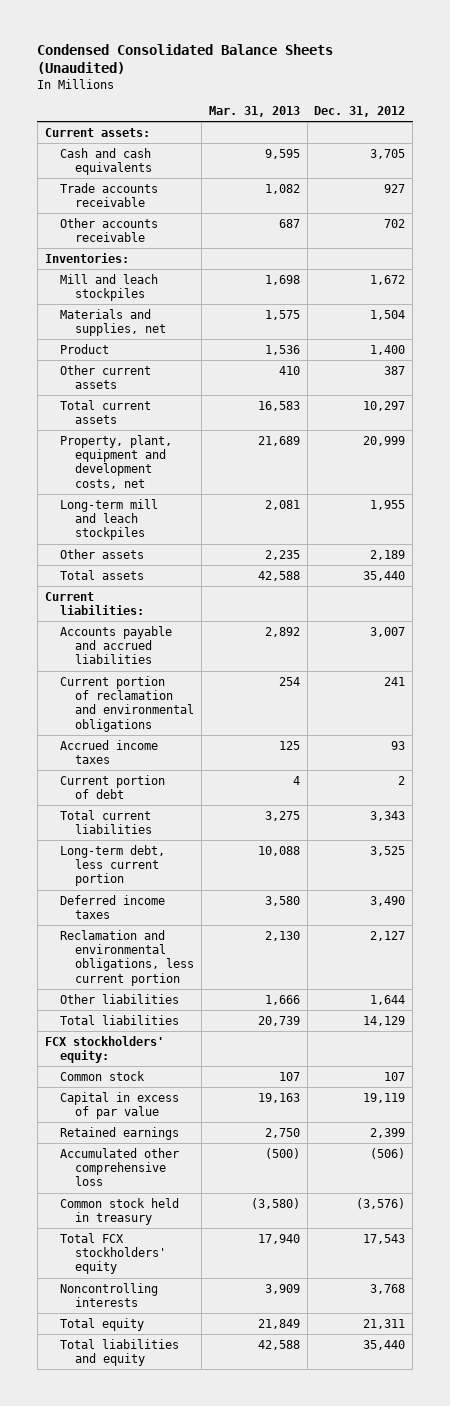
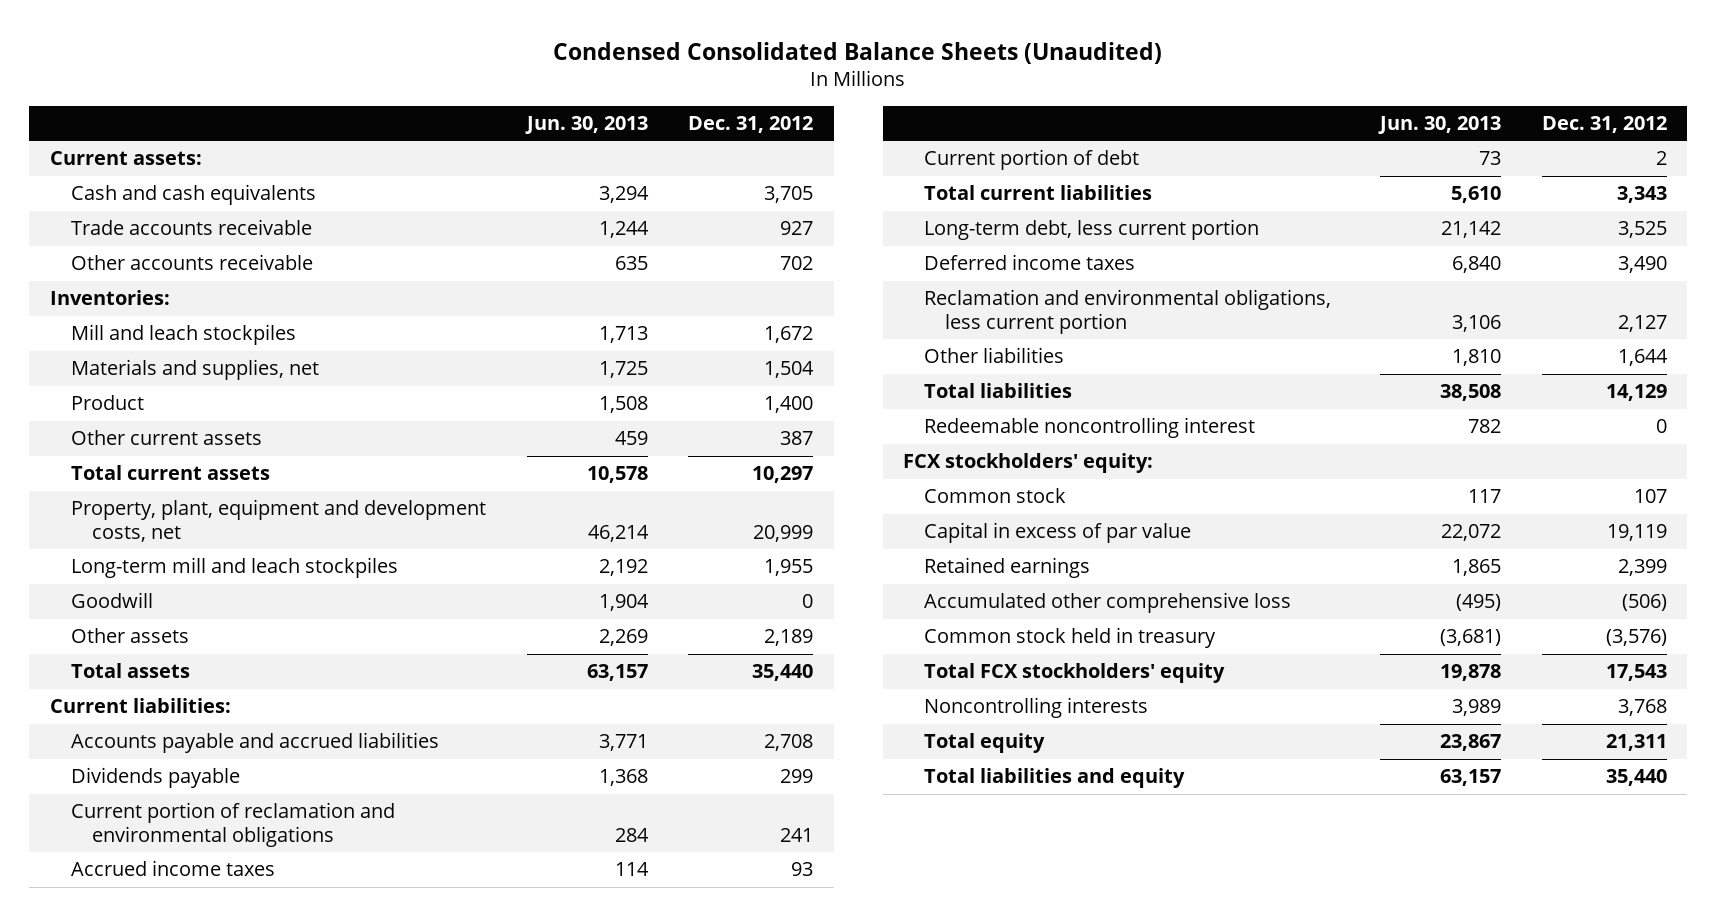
[208,105,300,117] Mar. 31, 2013 -> none
none -> [524,115,648,134] Jun. 30, 2013
none -> [70,592,153,609] Goodwill
[370,626,406,637] 3,007 -> [764,734,814,752] 2,708
none -> [70,767,240,789] Dividends payable
none -> [924,417,1256,439] Redeemable noncontrolling interest

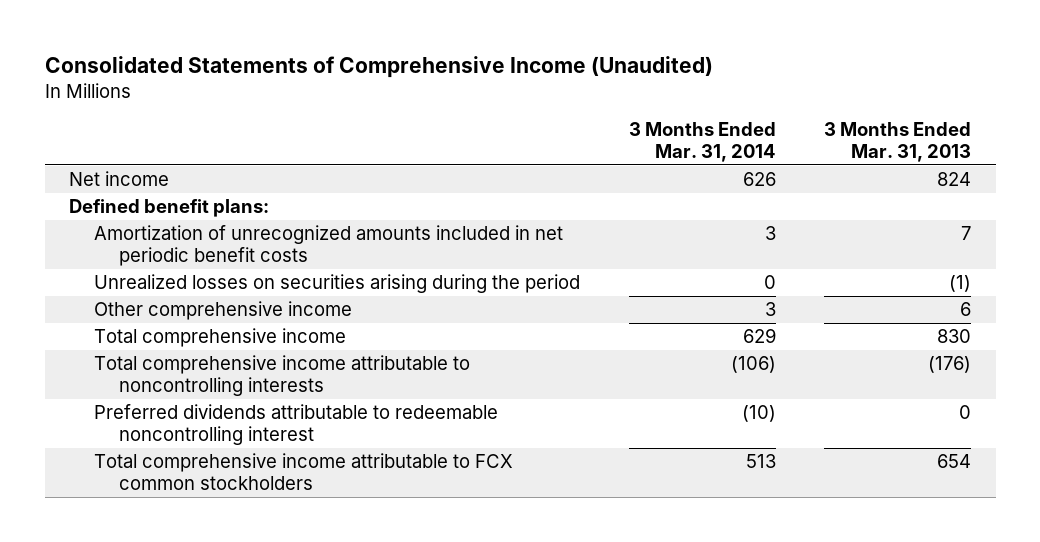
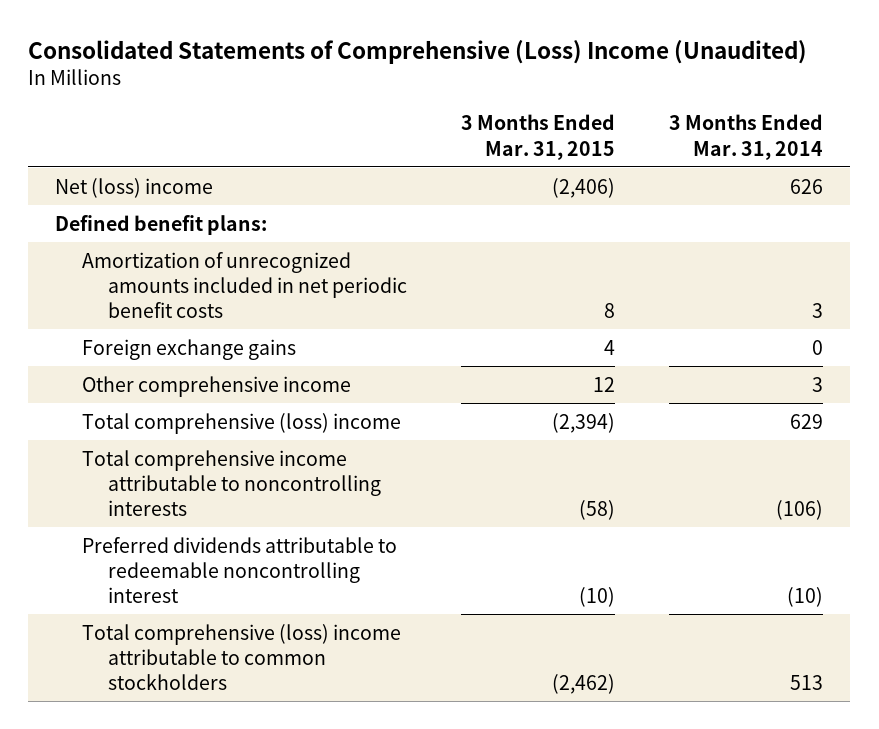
[44,56,713,79] Consolidated Statements of Comprehensive Income (Unaudited) -> [28,39,808,64] Consolidated Statements of Comprehensive (Loss) Income (Unaudited)
[824,121,972,163] 3 Months Ended Mar. 31, 2013 -> none
none -> [461,114,616,160] 3 Months Ended Mar. 31, 2015
[69,171,170,187] Net income -> [55,177,214,198] Net (loss) income
[94,274,581,294] Unrealized losses on securities arising during the period -> none
none -> [81,338,296,360] Foreign exchange gains
[94,328,347,348] Total comprehensive income -> [81,412,401,434] Total comprehensive (loss) income
[94,453,514,491] Total comprehensive income attributable to FCX common stockholders -> [81,623,401,690] Total comprehensive (loss) income attributable to common stockholders

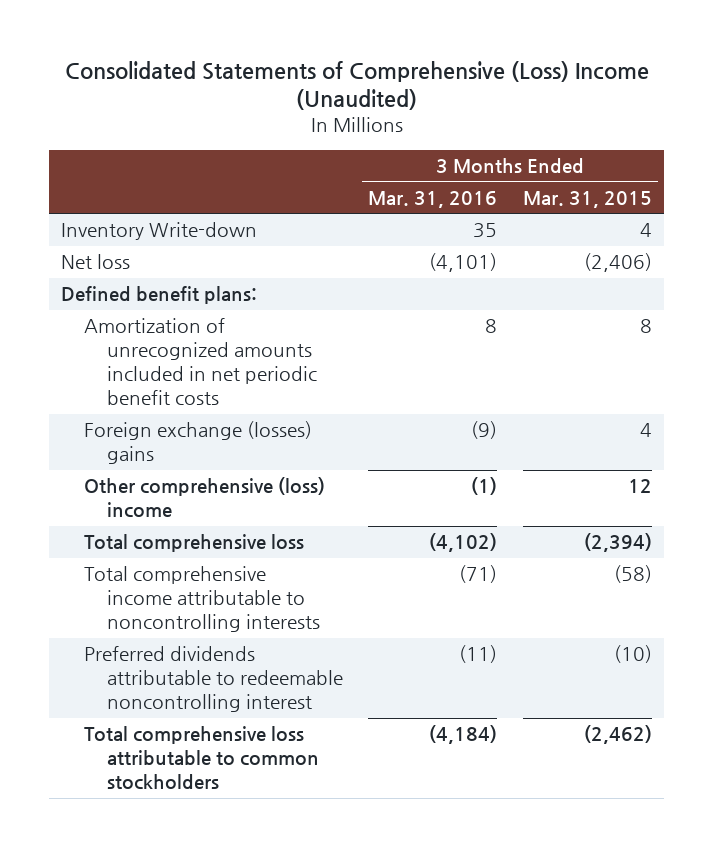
[669,114,824,160] 3 Months Ended Mar. 31, 2014 -> none
none -> [368,190,498,208] Mar. 31, 2016
none -> [61,222,258,241] Inventory Write-down
[55,177,214,198] Net (loss) income -> [61,254,131,270] Net loss
[81,338,296,360] Foreign exchange gains -> [84,421,313,465] Foreign exchange (losses) gains
[81,375,351,397] Other comprehensive income -> [84,477,326,519] Other comprehensive (loss) income
[81,412,401,434] Total comprehensive (loss) income -> [84,534,305,553] Total comprehensive loss
[81,623,401,690] Total comprehensive (loss) income attributable to common stockholders -> [84,726,319,791] Total comprehensive loss attributable to common stockholders

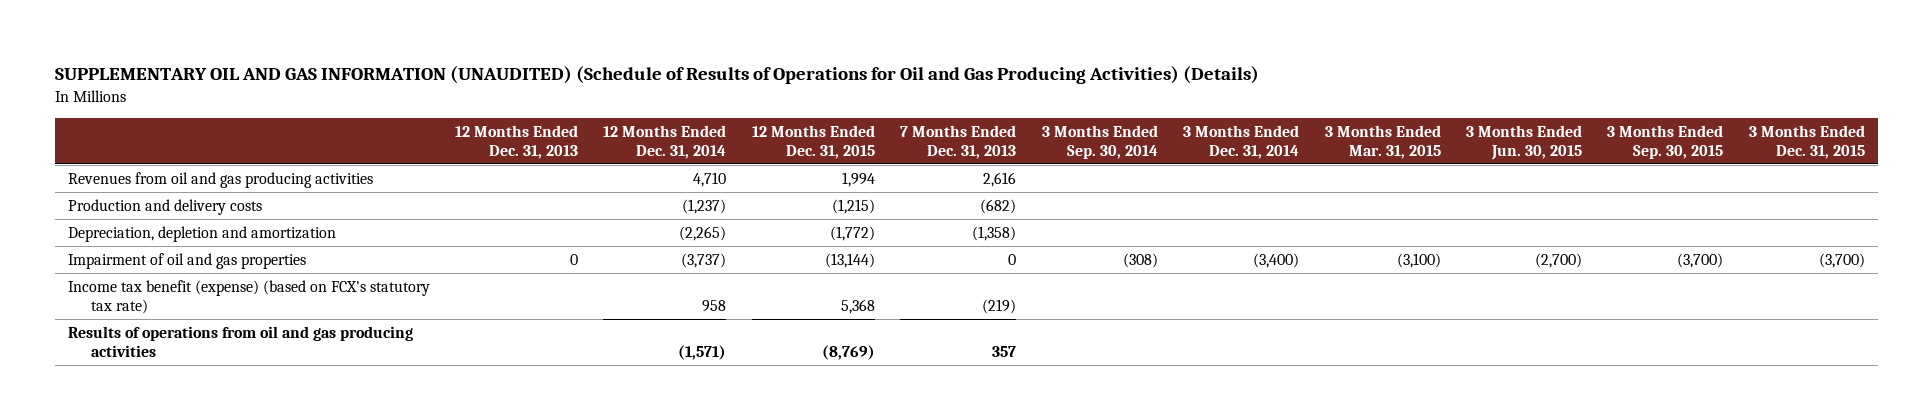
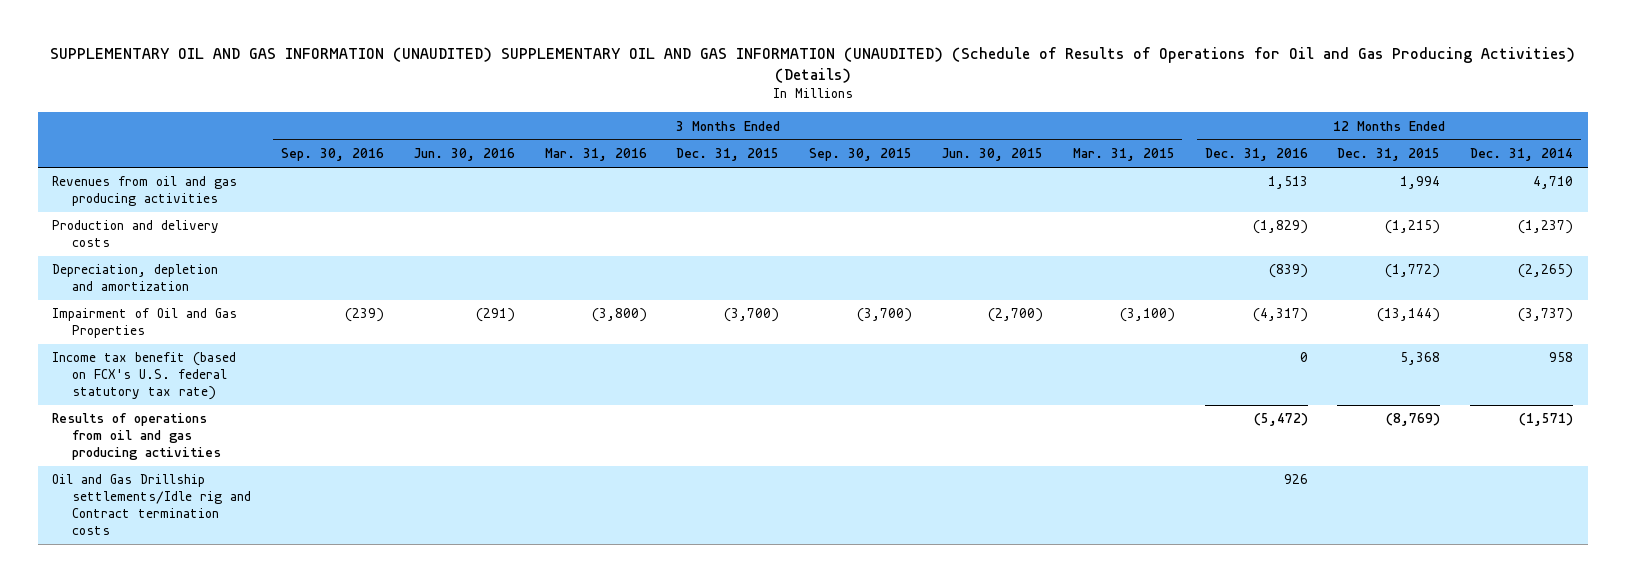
[54,65,1259,84] SUPPLEMENTARY OIL AND GAS INFORMATION (UNAUDITED) (Schedule of Results of Operations for Oil and Gas Producing Activities) (Details) -> [49,46,1575,83] SUPPLEMENTARY OIL AND GAS INFORMATION (UNAUDITED) SUPPLEMENTARY OIL AND GAS INFORMATION (UNAUDITED) (Schedule of Results of Operations for Oil and Gas Producing Activities) (Details)
[454,124,578,159] 12 Months Ended Dec. 31, 2013 -> none
[900,124,1017,159] 7 Months Ended Dec. 31, 2013 -> none
[1041,124,1158,159] 3 Months Ended Sep. 30, 2014 -> none
[1183,124,1300,159] 3 Months Ended Dec. 31, 2014 -> none
none -> [280,148,384,162] Sep. 30, 2016
none -> [413,148,515,162] Jun. 30, 2016
none -> [544,148,647,162] Mar. 31, 2016
none -> [1204,148,1308,162] Dec. 31, 2016
[67,253,306,270] Impairment of oil and gas properties -> [52,308,238,339] Impairment of Oil and Gas Properties
[67,280,430,314] Income tax benefit (expense) (based on FCX's statutory tax rate) -> [52,352,237,401] Income tax benefit (based on FCX's U.S. federal statutory tax rate)
none -> [52,474,252,536] Oil and Gas Drillship settlements/Idle rig and Contract termination costs

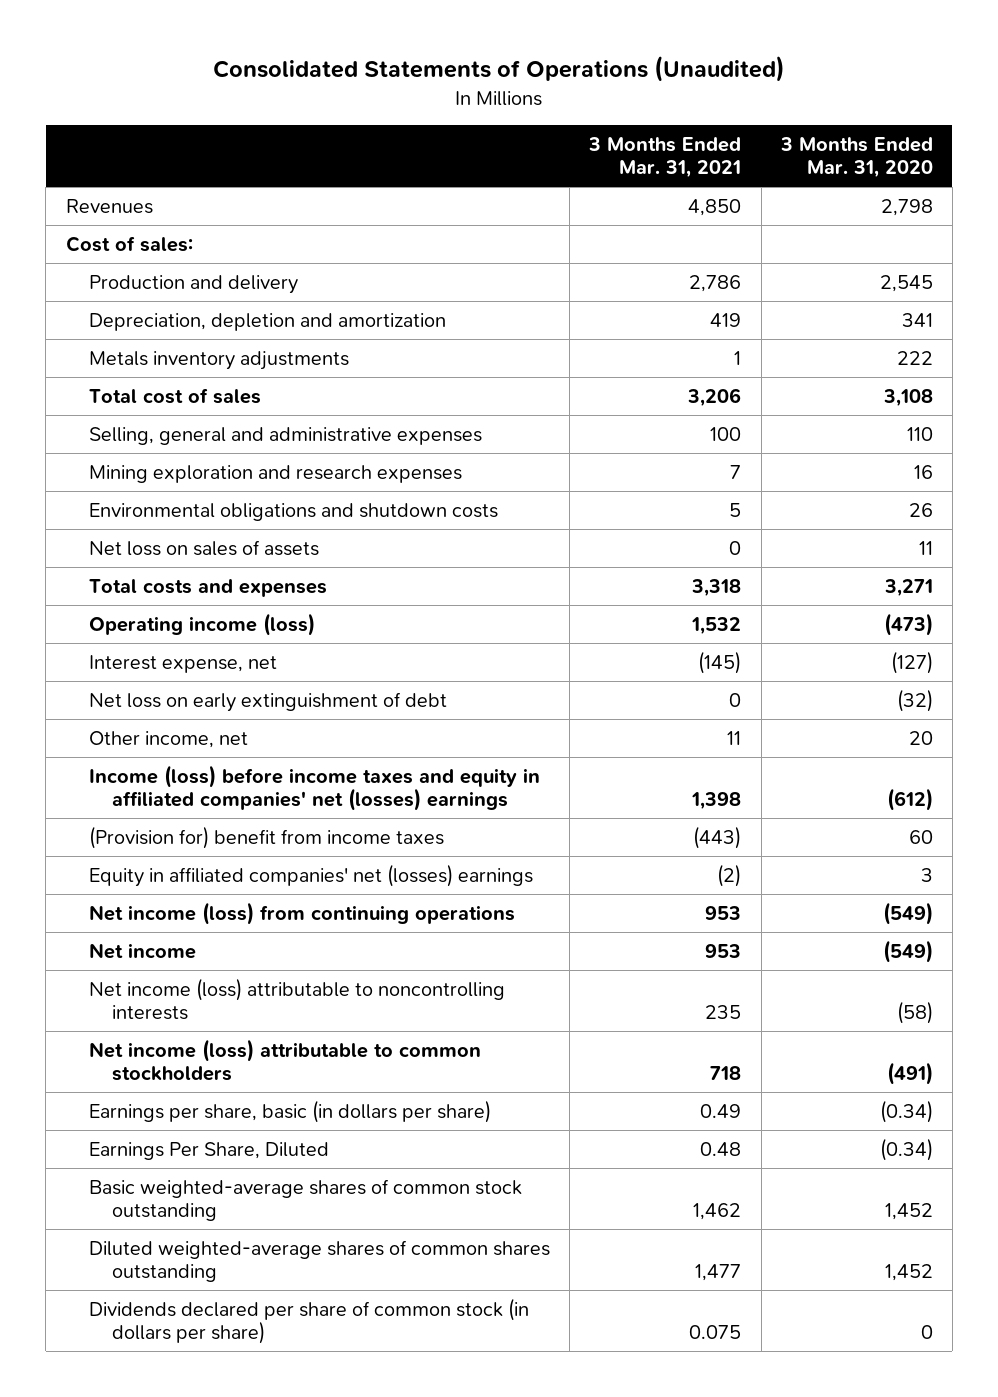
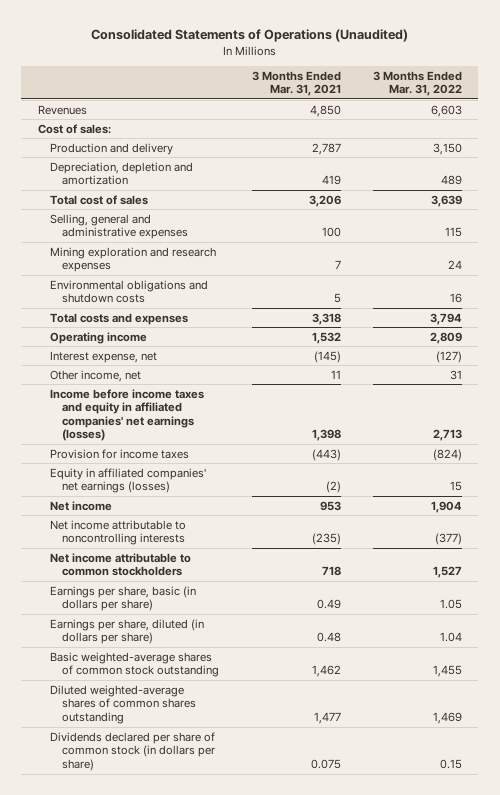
[779,136,933,178] 3 Months Ended Mar. 31, 2020 -> none
none -> [373,70,463,97] 3 Months Ended Mar. 31, 2022
[689,274,742,292] 2,786 -> [311,142,341,155] 2,787
[88,350,349,370] Metals inventory adjustments -> none
[88,539,319,556] Net loss on sales of assets -> none
[88,612,315,636] Operating income (loss) -> [50,331,148,344] Operating income
[88,691,447,712] Net loss on early extinguishment of debt -> none
[88,901,515,925] Net income (loss) from continuing operations -> none
[88,764,540,812] Income (loss) before income taxes and equity in affiliated companies' net (losses) earnings -> [50,388,205,442] Income before income taxes and equity in affiliated companies' net earnings (losses)
[88,825,444,849] (Provision for) benefit from income taxes -> [50,448,190,459] Provision for income taxes
[88,863,533,887] Equity in affiliated companies' net (losses) earnings -> [50,467,207,494] Equity in affiliated companies' net earnings (losses)
[88,977,505,1021] Net income (loss) attributable to noncontrolling interests -> [50,519,187,546] Net income attributable to noncontrolling interests
[705,1005,742,1020] 235 -> [311,533,341,546] (235)
[88,1038,481,1082] Net income (loss) attributable to common stockholders -> [50,552,192,577] Net income attributable to common stockholders
[88,1141,329,1160] Earnings Per Share, Diluted -> [50,618,205,645] Earnings per share, diluted (in dollars per share)

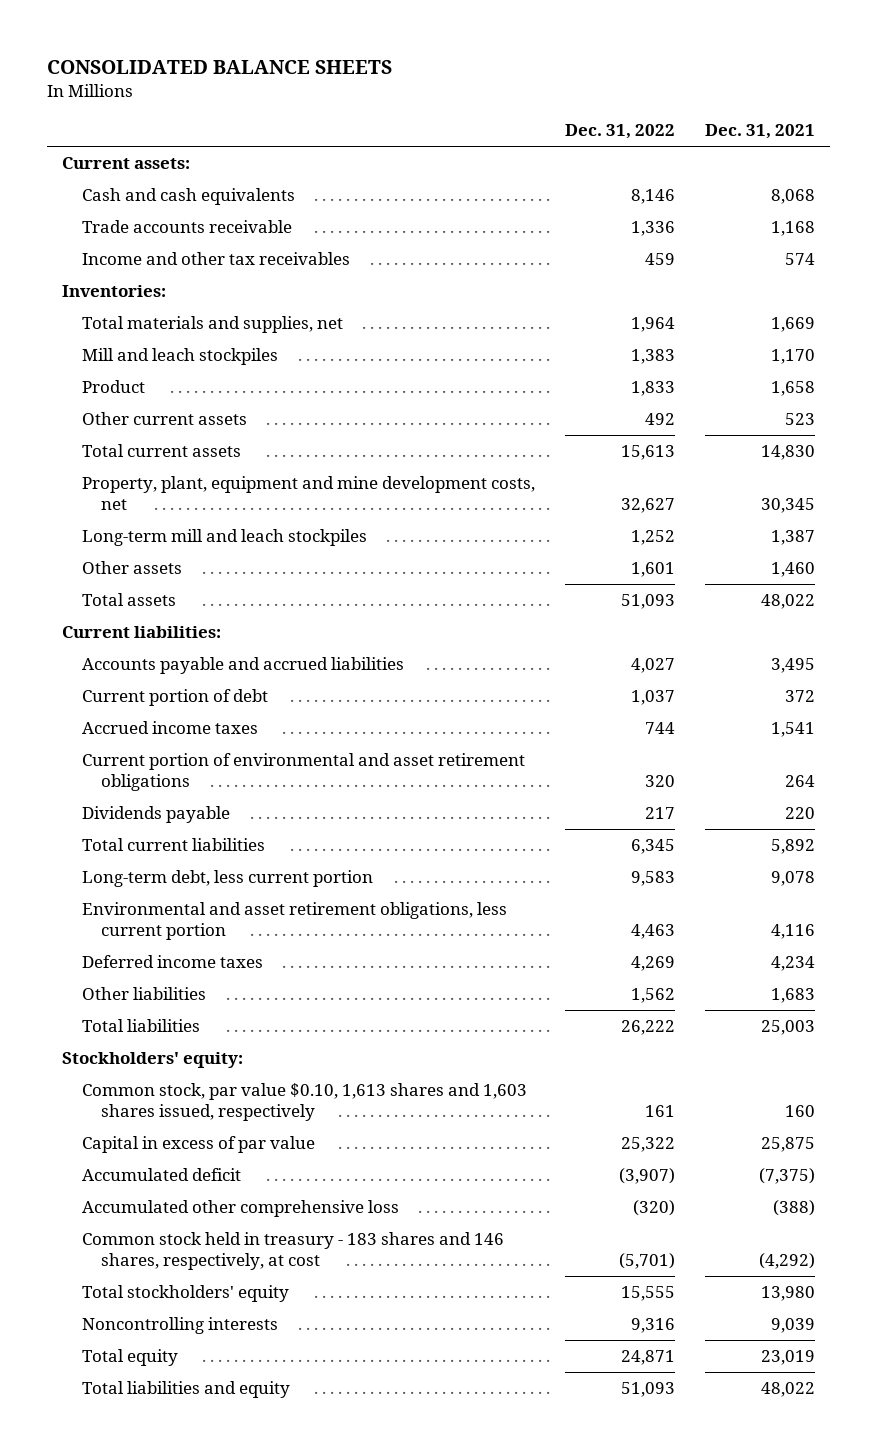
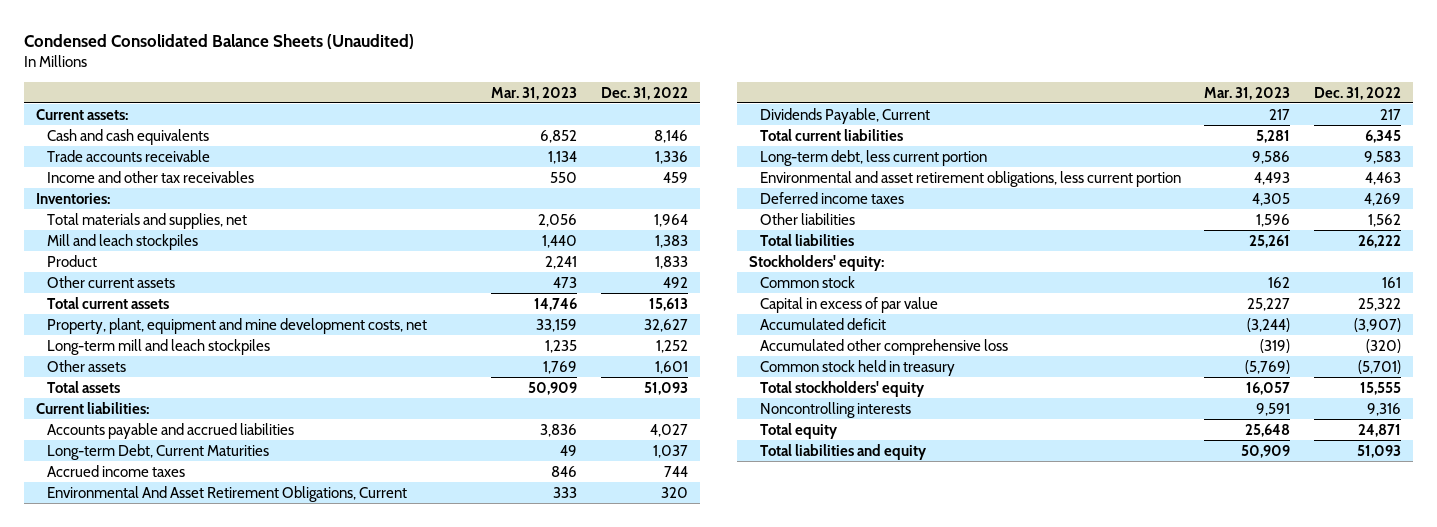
[47,59,393,74] CONSOLIDATED BALANCE SHEETS -> [24,34,415,50] Condensed Consolidated Balance Sheets (Unaudited)
[704,124,815,140] Dec. 31, 2021 -> none
none -> [491,86,578,100] Mar. 31, 2023
[81,689,268,707] Current portion of debt -> [46,443,269,460] Long-term Debt, Current Maturities
[81,753,525,792] Current portion of environmental and asset retirement obligations -> [46,485,407,502] Environmental And Asset Retirement Obligations, Current
[81,806,230,824] Dividends payable -> [759,107,930,124] Dividends Payable, Current
[81,1083,527,1122] Common stock, par value $0.10, 1,613 shares and 1,603 shares issued, respectively -> [759,275,855,288] Common stock
[81,1232,504,1271] Common stock held in treasury - 183 shares and 146 shares, respectively, at cost -> [759,359,955,376] Common stock held in treasury

